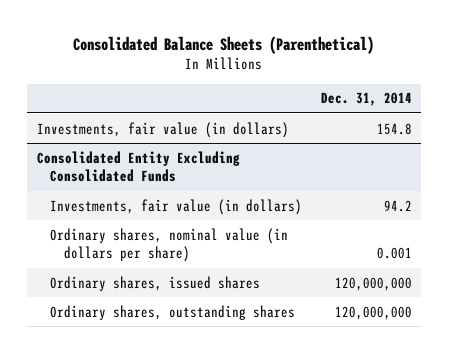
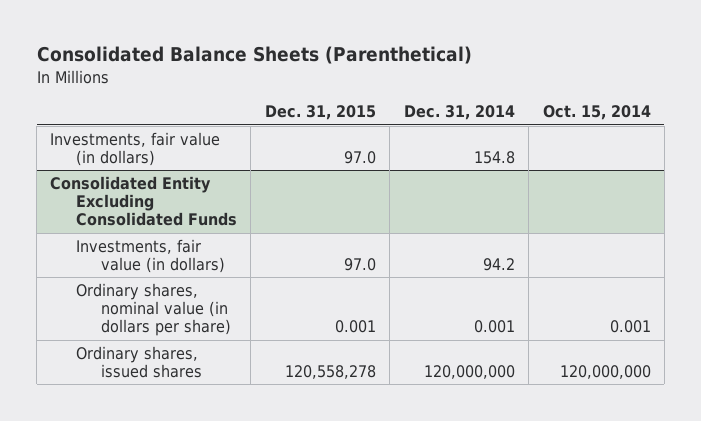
none -> [264,105,376,121] Dec. 31, 2015
none -> [542,105,651,121] Oct. 15, 2014
[50,304,296,320] Ordinary shares, outstanding shares -> none

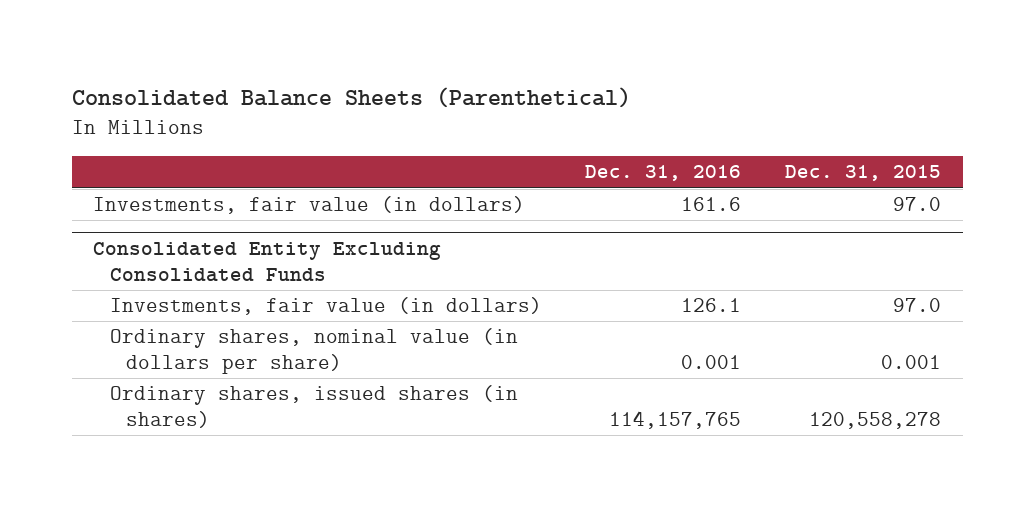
[403,105,515,121] Dec. 31, 2014 -> none
[542,105,651,121] Oct. 15, 2014 -> none
none -> [585,165,742,182] Dec. 31, 2016
[75,345,203,379] Ordinary shares, issued shares -> [109,385,518,429] Ordinary shares, issued shares (in shares)

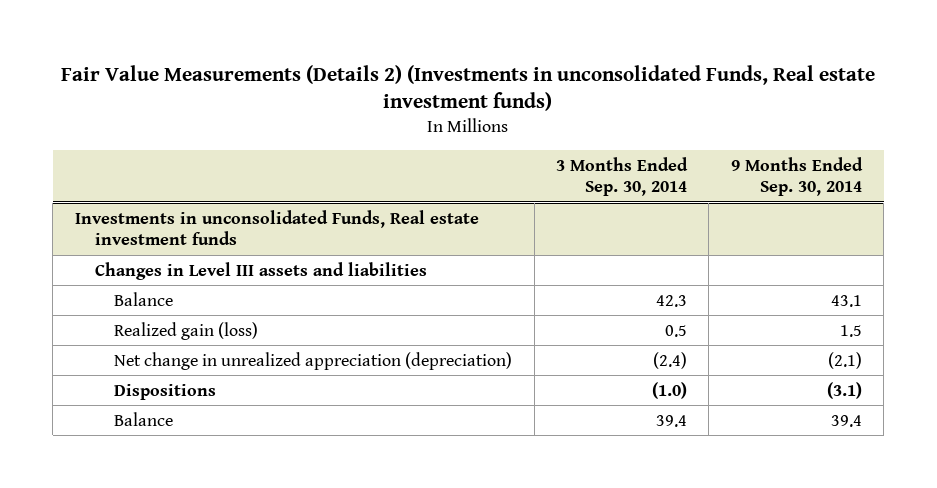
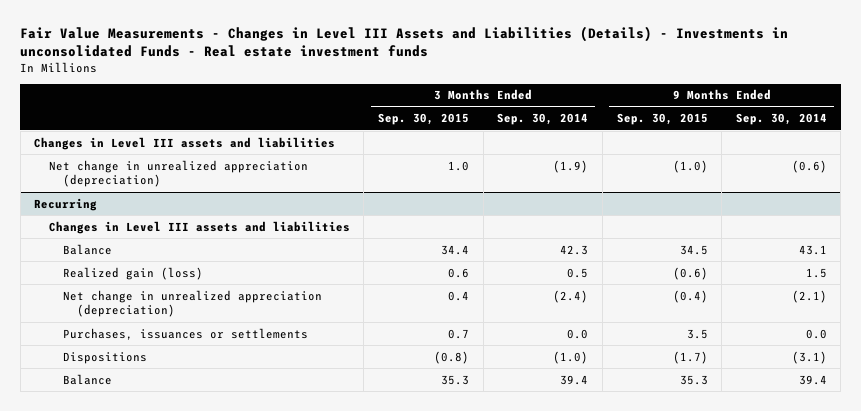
[61,64,876,112] Fair Value Measurements (Details 2) (Investments in unconsolidated Funds, Real estate investment funds) -> [20,26,789,58] Fair Value Measurements - Changes in Level III Assets and Liabilities (Details) - Investments in unconsolidated Funds - Real estate investment funds
none -> [377,113,469,126] Sep. 30, 2015
none -> [616,113,708,126] Sep. 30, 2015
[74,209,479,246] Investments in unconsolidated Funds, Real estate investment funds -> none
none -> [48,159,308,188] Net change in unrealized appreciation (depreciation)
none -> [34,197,98,211] Recurring
none -> [48,220,350,234] Changes in Level III assets and liabilities
none -> [62,327,308,340] Purchases, issuances or settlements

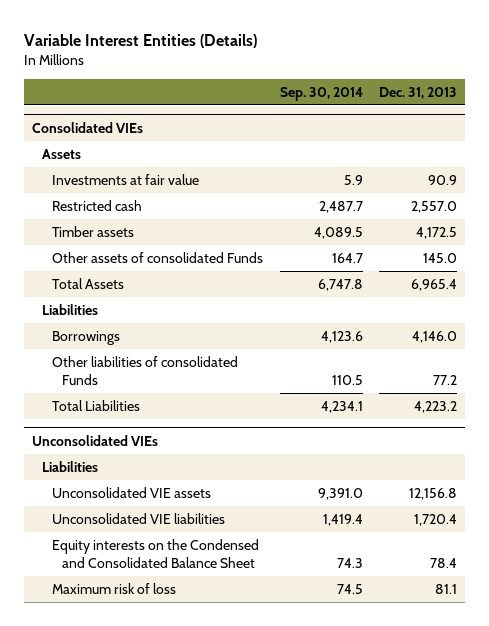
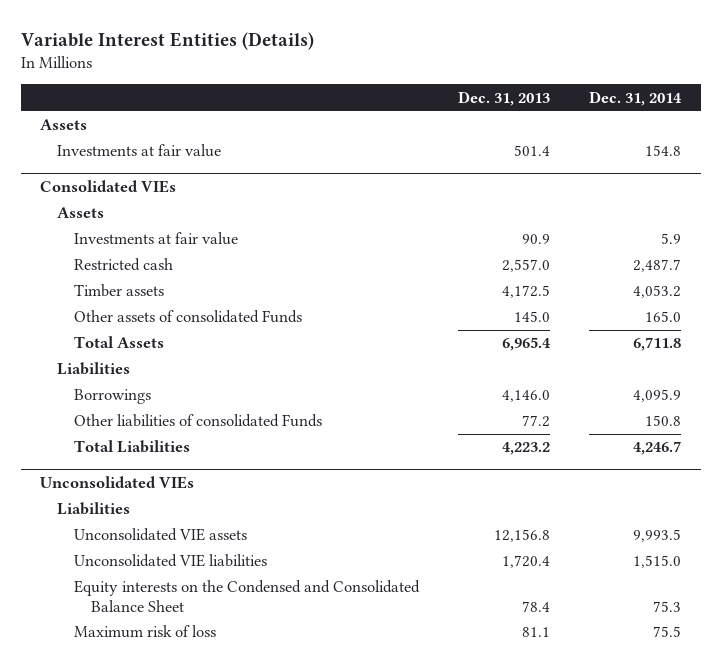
[279,86,363,101] Sep. 30, 2014 -> none
none -> [589,90,683,106] Dec. 31, 2014
none -> [40,119,88,131] Assets
none -> [57,144,222,158] Investments at fair value

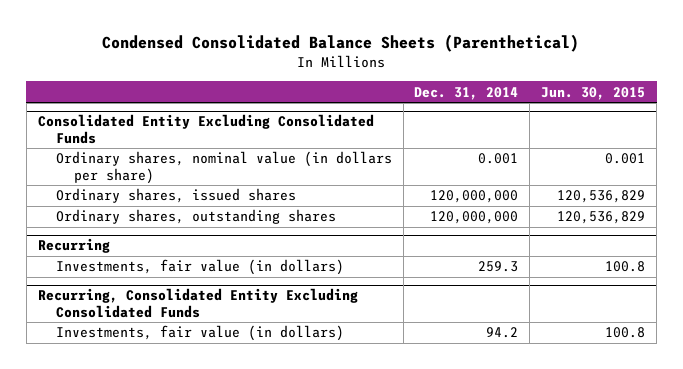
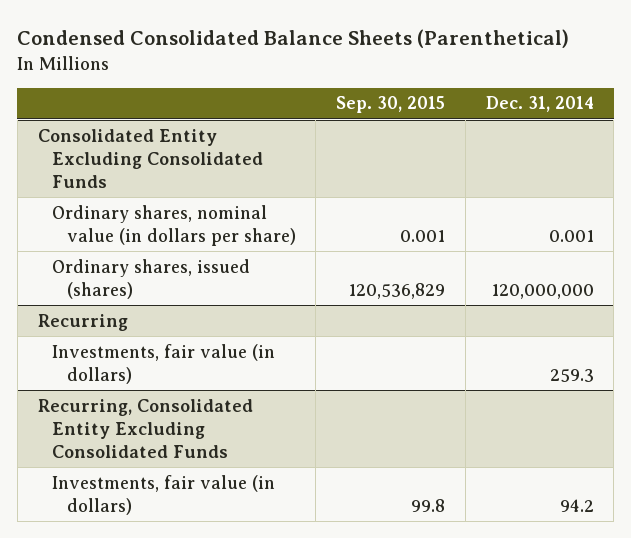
[541,86,646,100] Jun. 30, 2015 -> none
none -> [336,96,446,114] Sep. 30, 2015
[55,209,336,225] Ordinary shares, outstanding shares -> none
[55,188,296,204] Ordinary shares, issued shares -> [52,258,251,299] Ordinary shares, issued (shares)

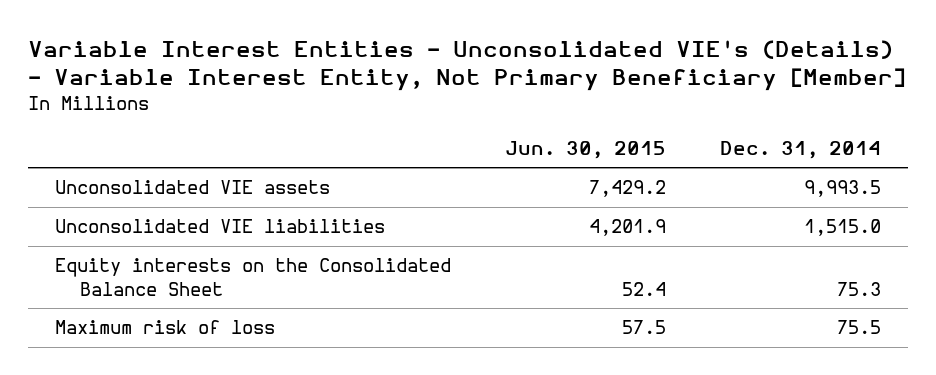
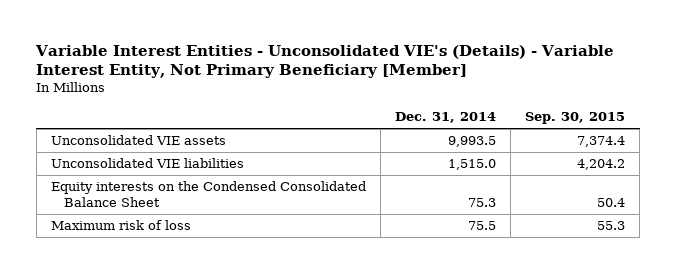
[505,141,667,160] Jun. 30, 2015 -> none
none -> [525,112,626,125] Sep. 30, 2015
[54,258,451,297] Equity interests on the Consolidated Balance Sheet -> [50,181,366,207] Equity interests on the Condensed Consolidated Balance Sheet

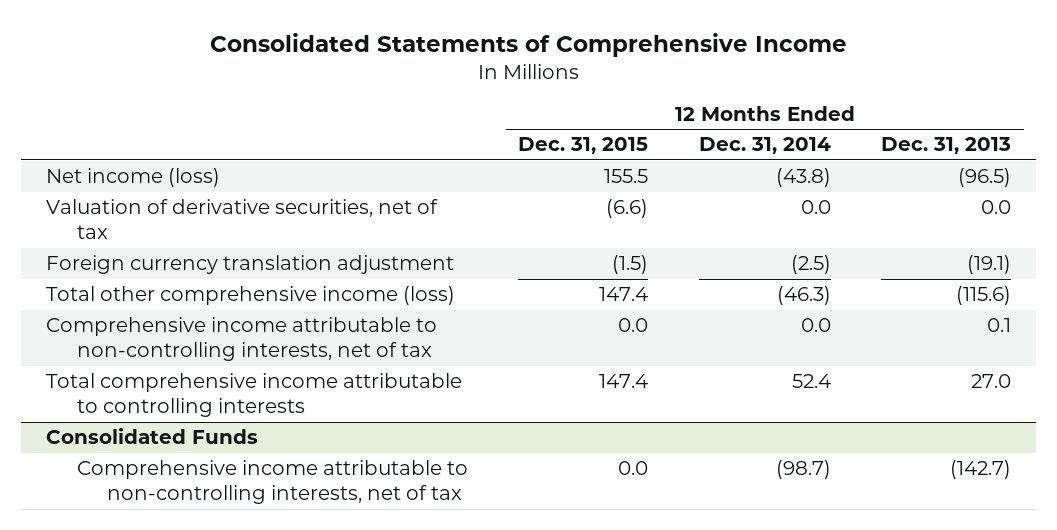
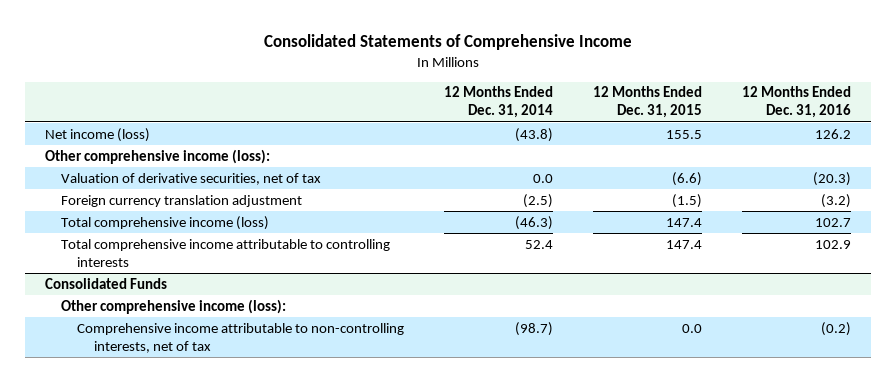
[881,137,1012,155] Dec. 31, 2013 -> none
none -> [742,86,852,119] 12 Months Ended Dec. 31, 2016
none -> [44,148,270,164] Other comprehensive income (loss):
[46,317,438,362] Comprehensive income attributable to non-controlling interests, net of tax -> none
[46,286,456,306] Total other comprehensive income (loss) -> [60,215,269,230] Total comprehensive income (loss)
none -> [60,298,286,314] Other comprehensive income (loss):

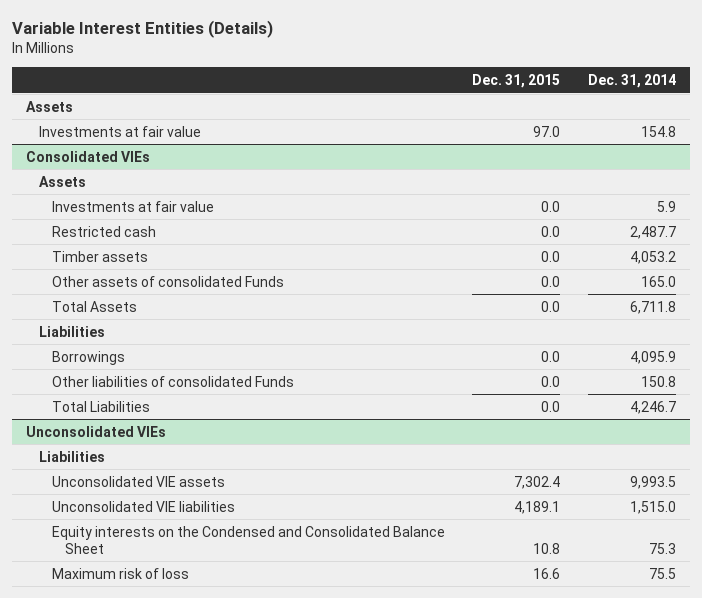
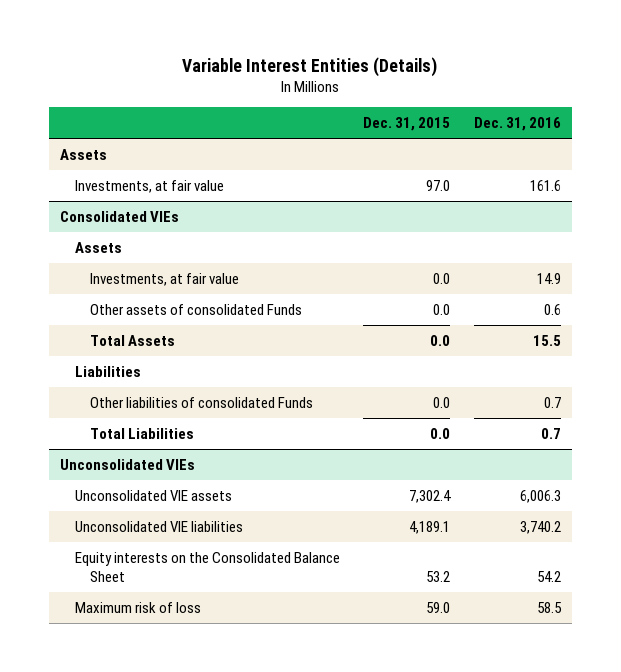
[587,74,676,89] Dec. 31, 2014 -> none
none -> [473,117,561,132] Dec. 31, 2016
[38,125,201,137] Investments at fair value -> [75,179,225,193] Investments, at fair value
[51,225,156,237] Restricted cash -> none
[51,250,148,262] Timber assets -> none
[51,200,214,212] Investments at fair value -> [90,272,240,286] Investments, at fair value
[51,350,125,365] Borrowings -> none
[38,450,105,462] Liabilities -> none
[51,525,445,554] Equity interests on the Condensed and Consolidated Balance Sheet -> [75,551,341,583] Equity interests on the Consolidated Balance Sheet
[533,542,561,554] 10.8 -> [426,571,451,583] 53.2
[533,567,561,579] 16.6 -> [426,601,451,613] 59.0

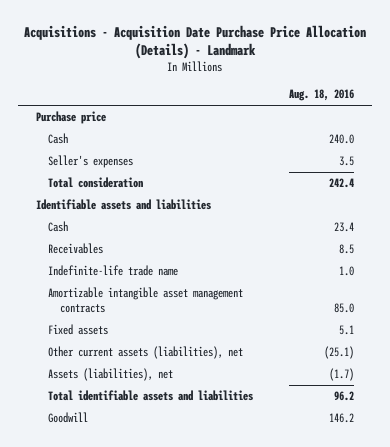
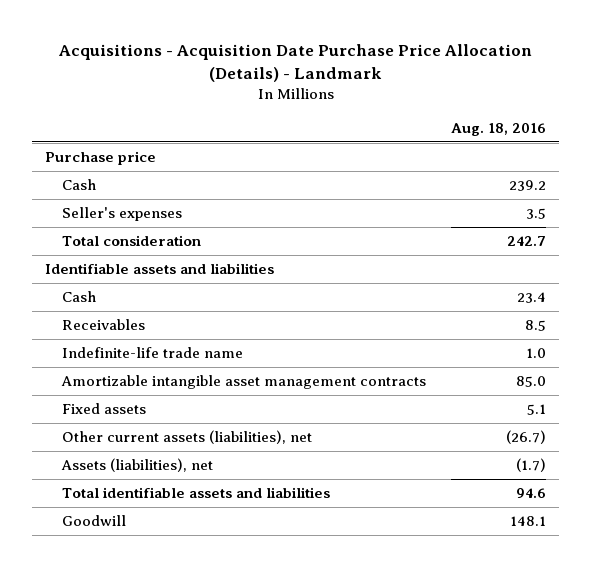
[329,133,355,144] 240.0 -> [509,180,547,192] 239.2
[329,177,355,188] 242.4 -> [507,236,547,247] 242.7
[324,345,355,359] (25.1) -> [506,430,547,445] (26.7)
[334,390,355,401] 96.2 -> [516,488,547,499] 94.6
[329,412,355,423] 146.2 -> [510,516,547,527] 148.1

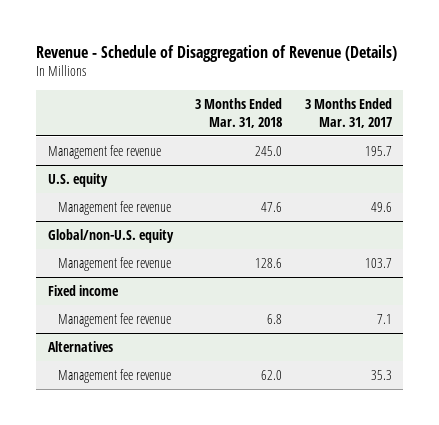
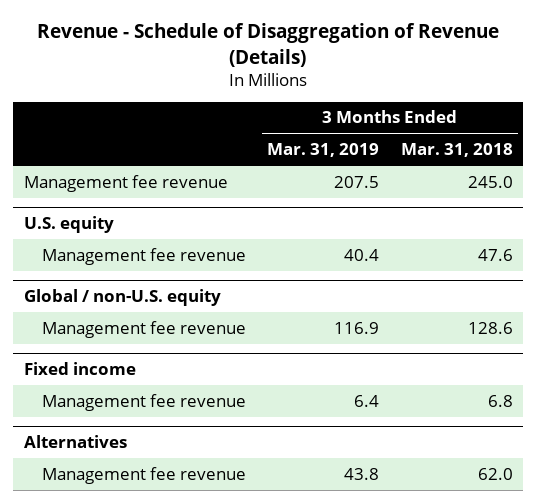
[304,97,392,128] 3 Months Ended Mar. 31, 2017 -> none
none -> [267,143,380,158] Mar. 31, 2019
[47,228,174,243] Global/non-U.S. equity -> [23,289,221,307] Global / non-U.S. equity

